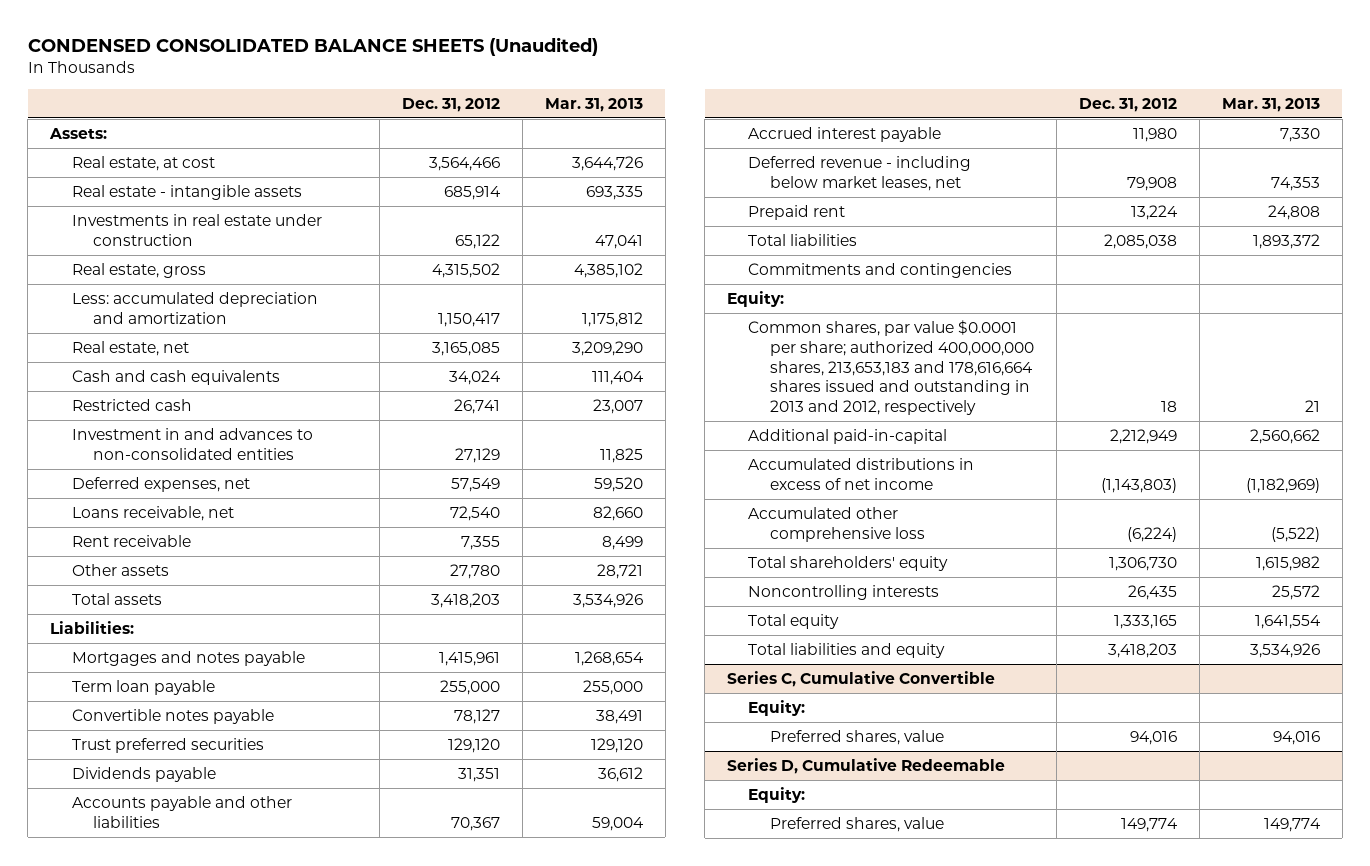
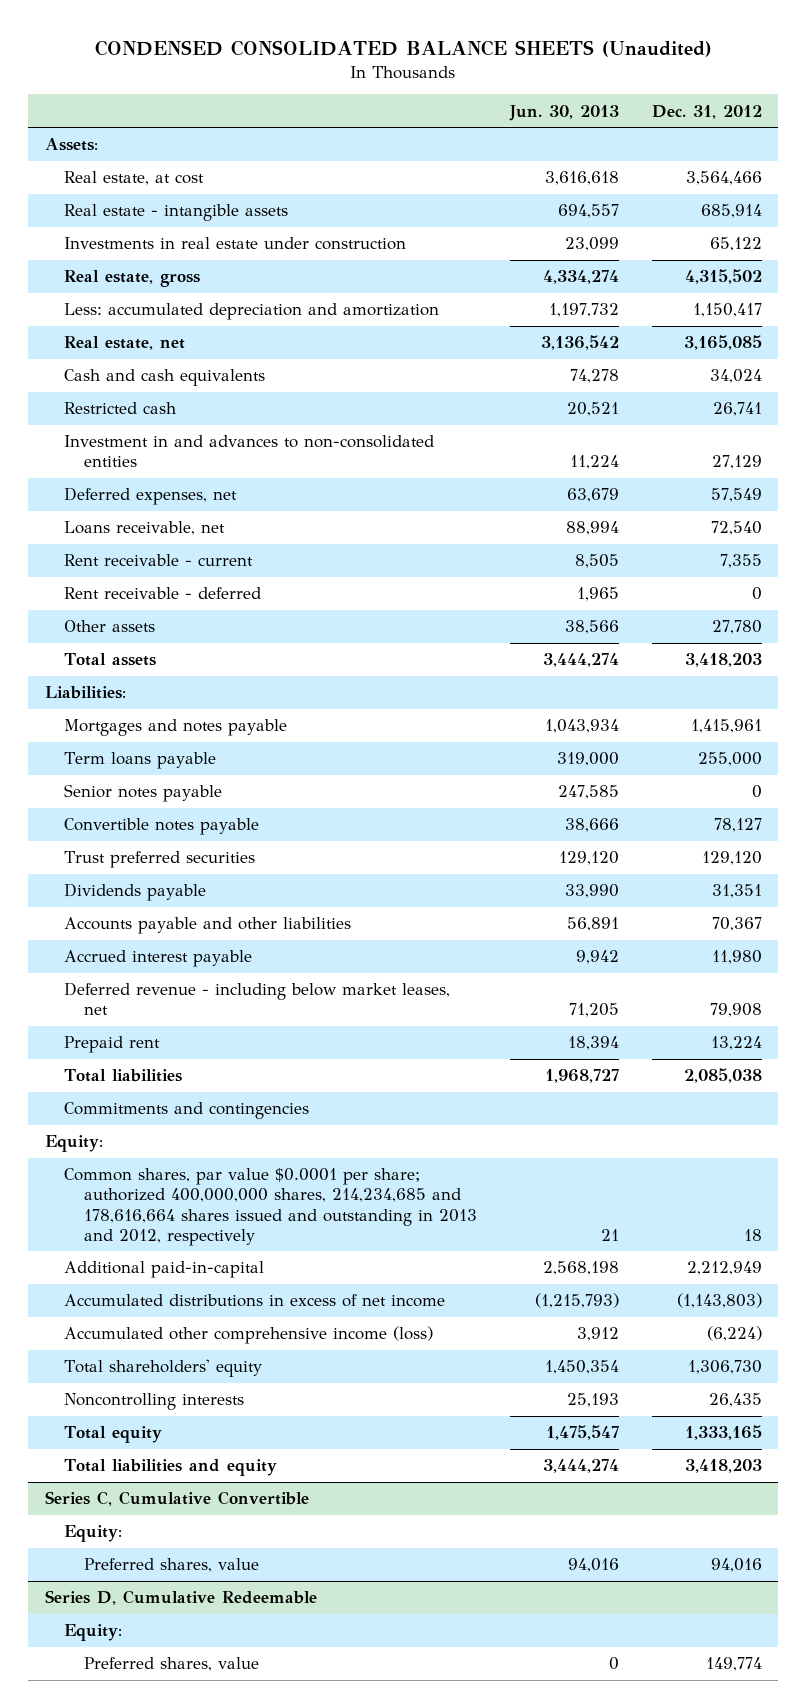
[544,98,643,113] Mar. 31, 2013 -> none
none -> [508,104,619,121] Jun. 30, 2013
[71,534,191,547] Rent receivable -> [64,554,254,567] Rent receivable - current
none -> [64,587,262,600] Rent receivable - deferred
[71,679,215,695] Term loan payable -> [64,752,217,770] Term loans payable
none -> [64,784,223,803] Senior notes payable
[748,319,1034,416] Common shares, par value $0.0001 per share; authorized 400,000,000 shares, 213,653,183 and 178,616,664 shares issued and outstanding in 2013 and 2012, respectively -> [64,1168,478,1246] Common shares, par value $0.0001 per share; authorized 400,000,000 shares, 214,234,685 and 178,616,664 shares issued and outstanding in 2013 and 2012, respectively
[748,506,925,542] Accumulated other comprehensive loss -> [64,1326,434,1345] Accumulated other comprehensive income (loss)

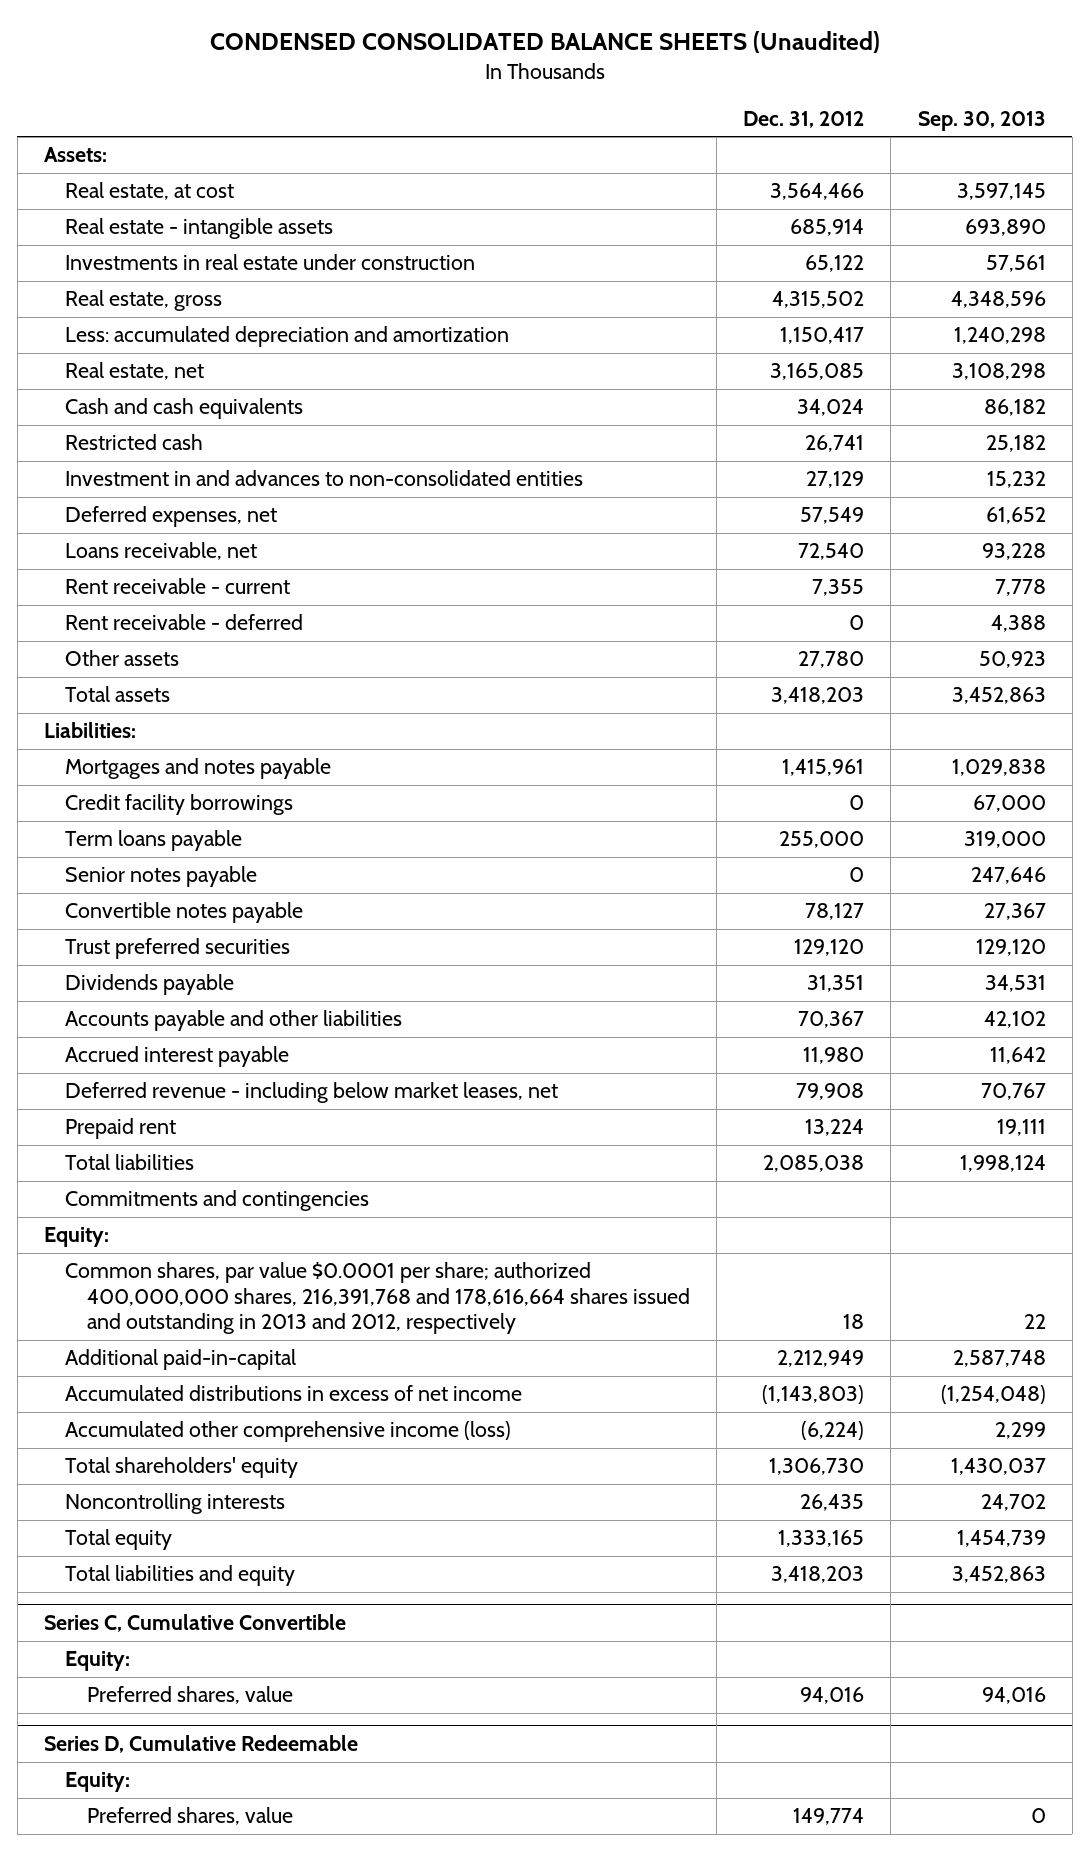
[508,104,619,121] Jun. 30, 2013 -> none
none -> [917,110,1046,131] Sep. 30, 2013
none -> [65,794,294,816] Credit facility borrowings
[64,1168,478,1246] Common shares, par value $0.0001 per share; authorized 400,000,000 shares, 214,234,685 and 178,616,664 shares issued and outstanding in 2013 and 2012, respectively -> [65,1262,690,1335] Common shares, par value $0.0001 per share; authorized 400,000,000 shares, 216,391,768 and 178,616,664 shares issued and outstanding in 2013 and 2012, respectively

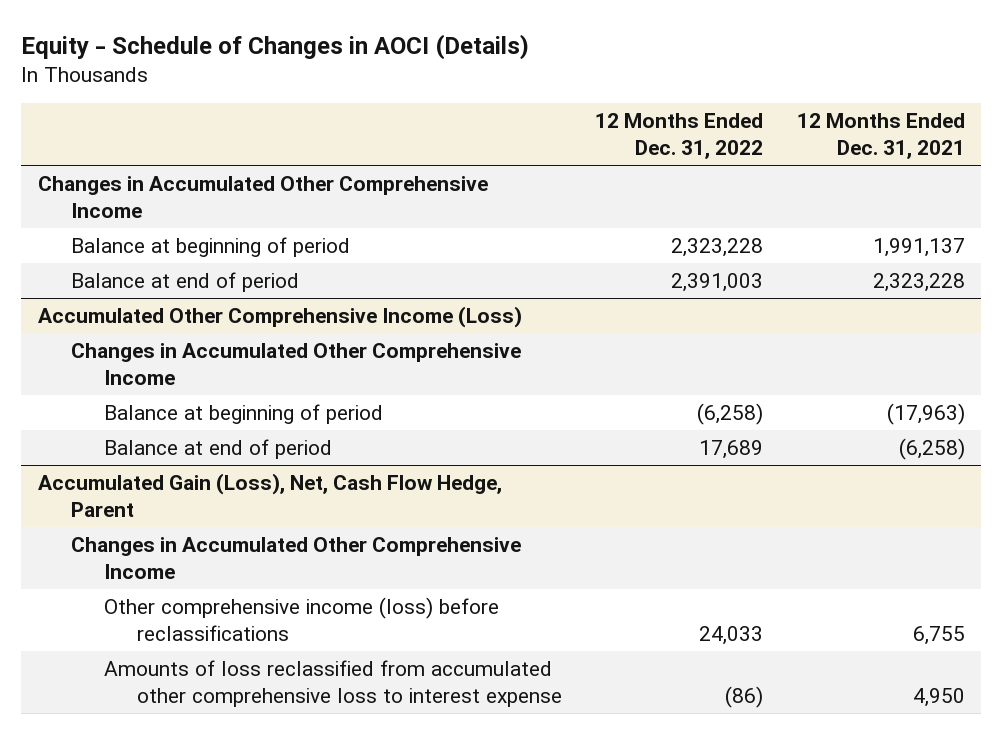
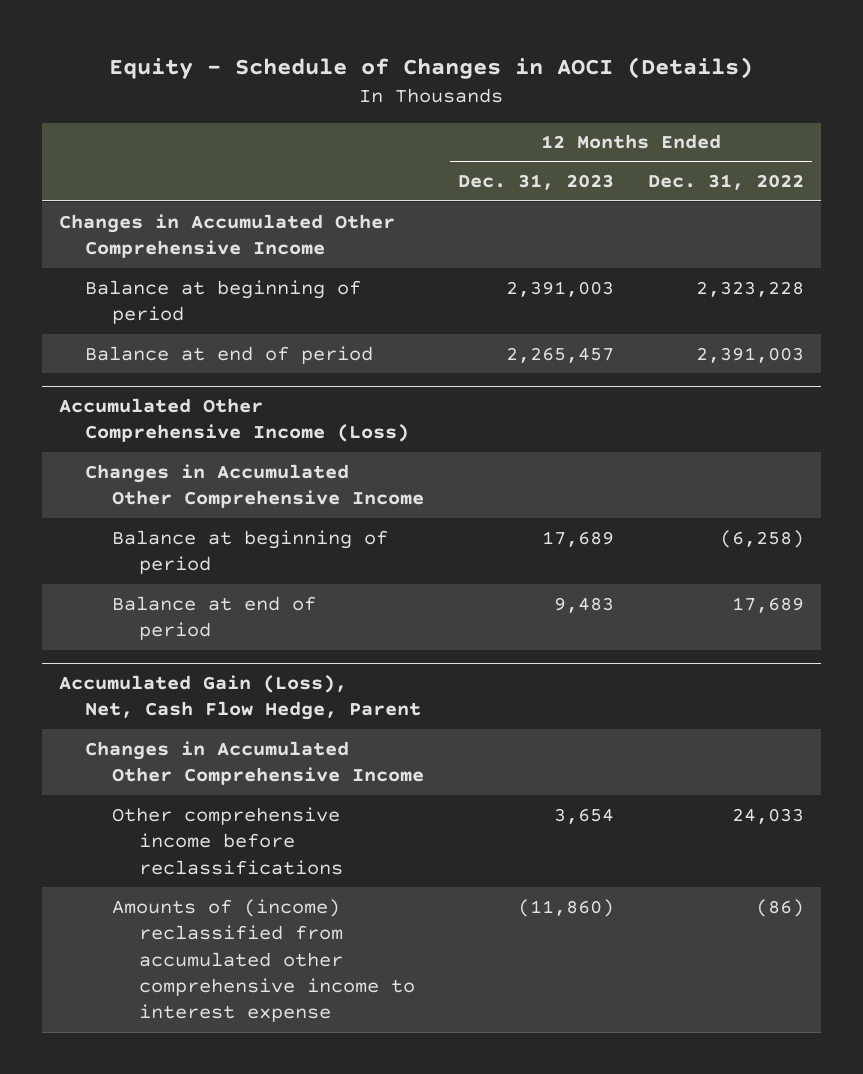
[796,113,965,160] 12 Months Ended Dec. 31, 2021 -> none
none -> [458,174,615,191] Dec. 31, 2023
[103,596,499,641] Other comprehensive income (loss) before reclassifications -> [112,806,343,875] Other comprehensive income before reclassifications
[103,659,562,707] Amounts of loss reclassified from accumulated other comprehensive loss to interest expense -> [112,898,415,1023] Amounts of (income) reclassified from accumulated other comprehensive income to interest expense

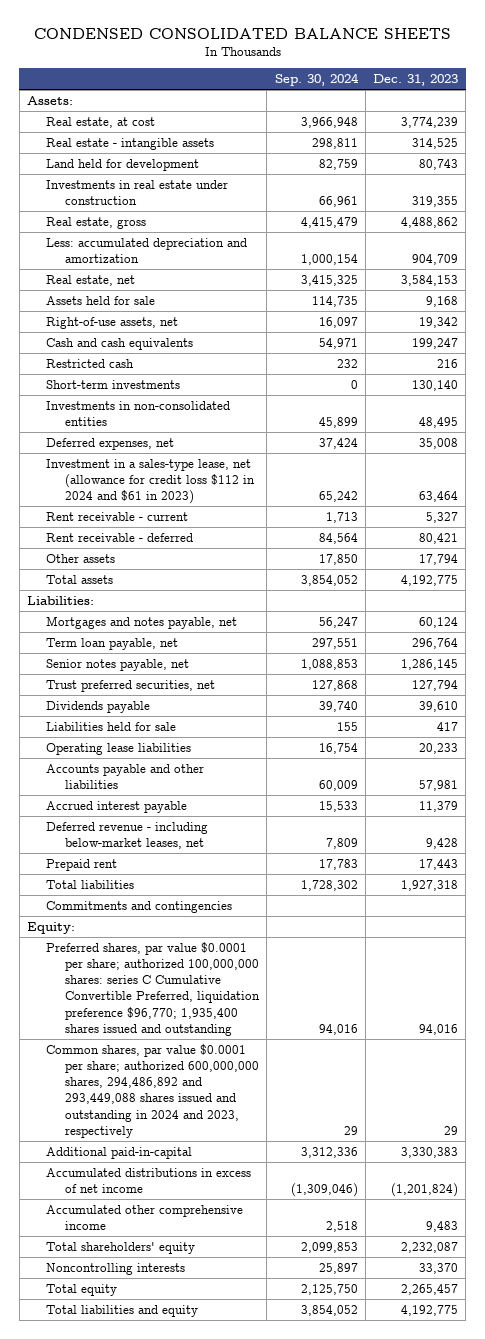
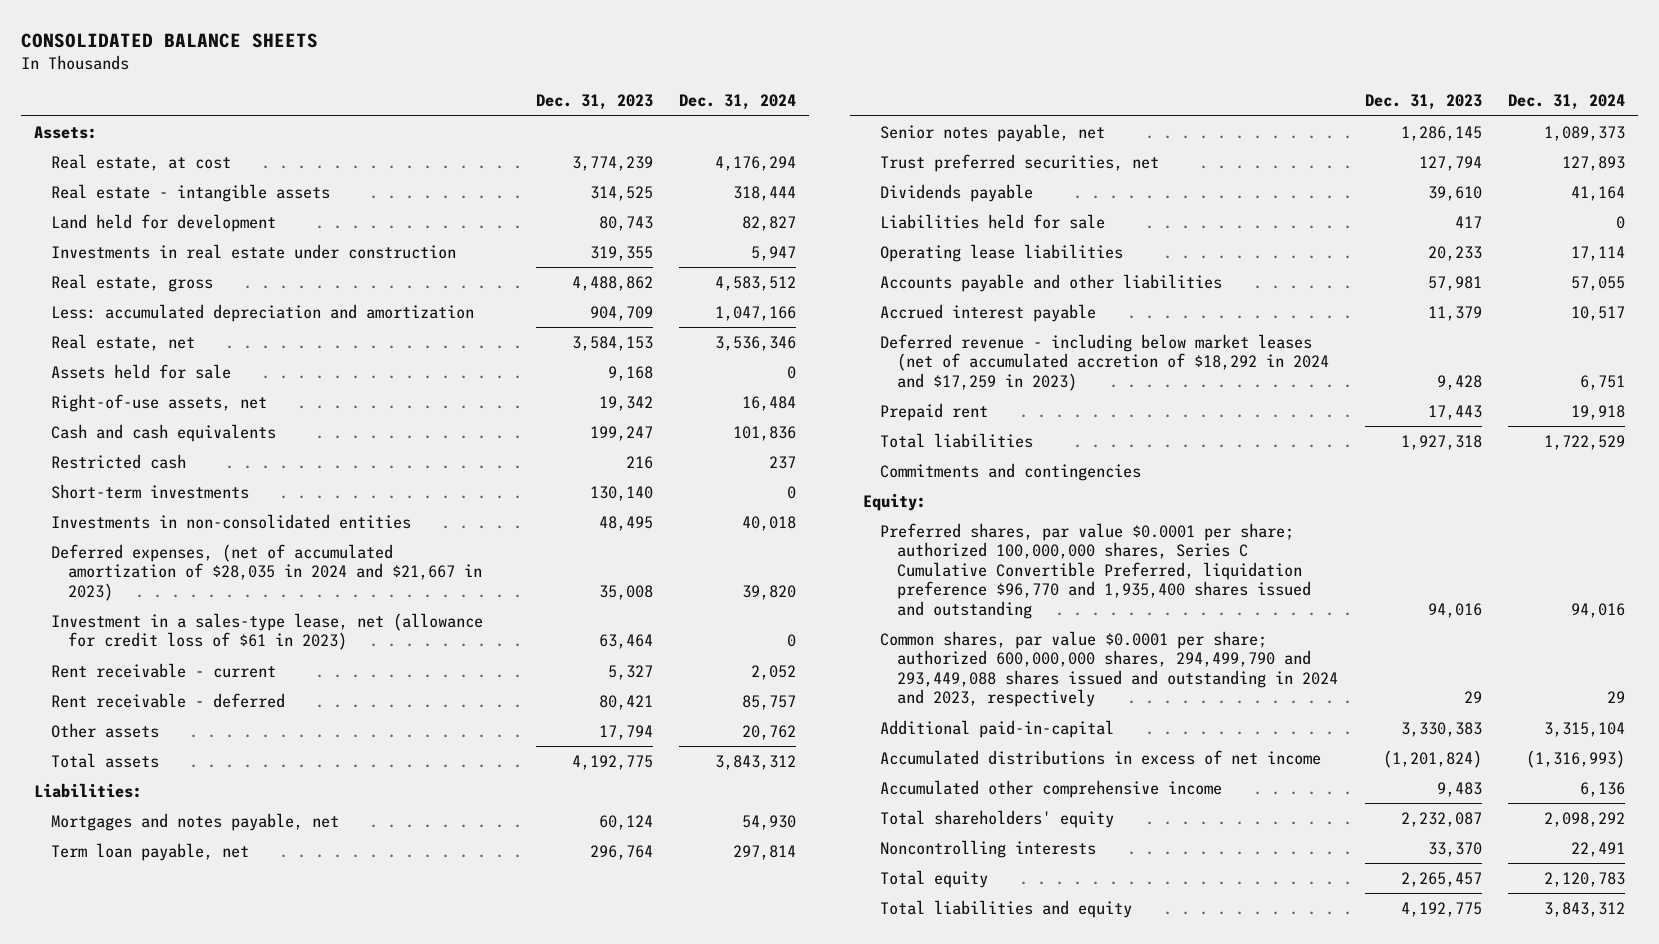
[33,27,451,39] CONDENSED CONSOLIDATED BALANCE SHEETS -> [21,32,319,48] CONSOLIDATED BALANCE SHEETS
[274,73,359,87] Sep. 30, 2024 -> none
none -> [678,94,796,111] Dec. 31, 2024
[46,437,175,450] Deferred expenses, net -> [51,543,483,601] Deferred expenses, (net of accumulated amortization of $28,035 in 2024 and $21,667 in 2023)
[46,458,255,505] Investment in a sales-type lease, net (allowance for credit loss $112 in 2024 and $61 in 2023) -> [51,612,484,651] Investment in a sales-type lease, net (allowance for credit loss of $61 in 2023)
[46,821,209,849] Deferred revenue - including below-market leases, net -> [880,333,1330,391] Deferred revenue - including below market leases (net of accumulated accretion of $18,292 in 2024 and $17,259 in 2023)
[46,941,260,1036] Preferred shares, par value $0.0001 per share; authorized 100,000,000 shares: series C Cumulative Convertible Preferred, liquidation preference $96,770; 1,935,400 shares issued and outstanding -> [880,522,1312,619] Preferred shares, par value $0.0001 per share; authorized 100,000,000 shares, Series C Cumulative Convertible Preferred, liquidation preference $96,770 and 1,935,400 shares issued and outstanding
[46,1043,259,1138] Common shares, par value $0.0001 per share; authorized 600,000,000 shares, 294,486,892 and 293,449,088 shares issued and outstanding in 2024 and 2023, respectively -> [880,630,1339,708] Common shares, par value $0.0001 per share; authorized 600,000,000 shares, 294,499,790 and 293,449,088 shares issued and outstanding in 2024 and 2023, respectively

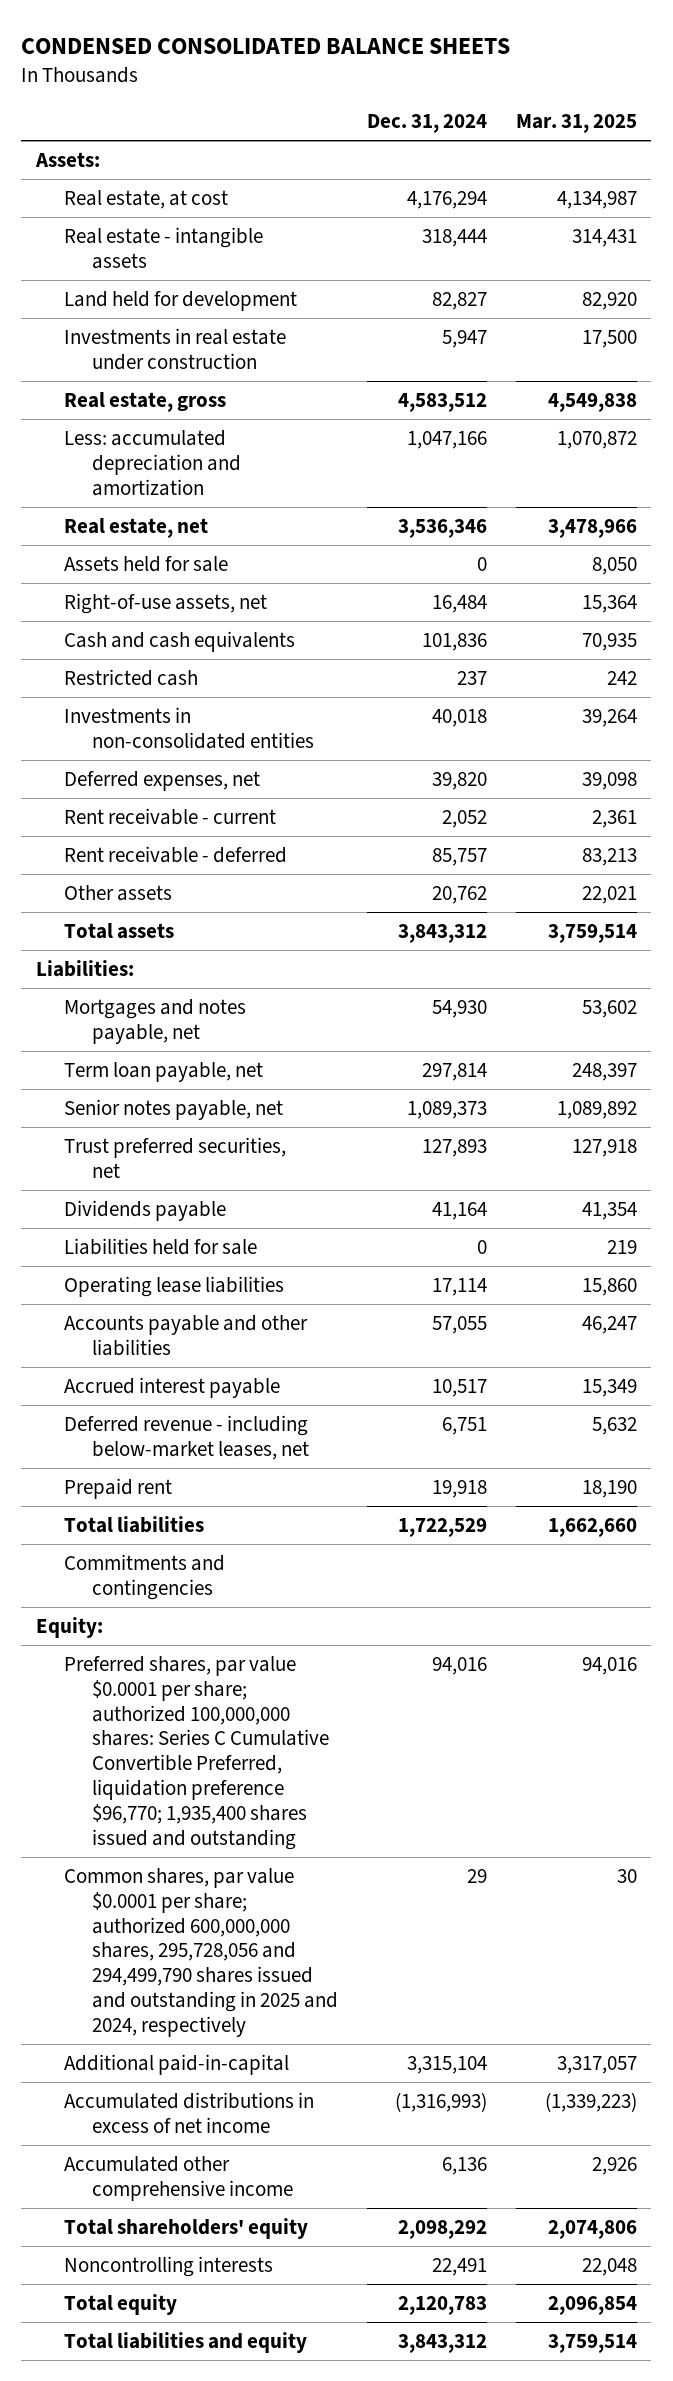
[21,32,319,48] CONSOLIDATED BALANCE SHEETS -> [21,37,511,54] CONDENSED CONSOLIDATED BALANCE SHEETS
[535,94,653,111] Dec. 31, 2023 -> none
none -> [515,114,637,134] Mar. 31, 2025
[51,483,250,499] Short-term investments -> none
[51,612,484,651] Investment in a sales-type lease, net (allowance for credit loss of $61 in 2023) -> none
[51,543,483,601] Deferred expenses, (net of accumulated amortization of $28,035 in 2024 and $21,667 in 2023) -> [63,770,260,791] Deferred expenses, net
[880,333,1330,391] Deferred revenue - including below market leases (net of accumulated accretion of $18,292 in 2024 and $17,259 in 2023) -> [63,1414,309,1460] Deferred revenue - including below-market leases, net
[880,522,1312,619] Preferred shares, par value $0.0001 per share; authorized 100,000,000 shares, Series C Cumulative Convertible Preferred, liquidation preference $96,770 and 1,935,400 shares issued and outstanding -> [63,1655,329,1851] Preferred shares, par value $0.0001 per share; authorized 100,000,000 shares: Series C Cumulative Convertible Preferred, liquidation preference $96,770; 1,935,400 shares issued and outstanding
[880,630,1339,708] Common shares, par value $0.0001 per share; authorized 600,000,000 shares, 294,499,790 and 293,449,088 shares issued and outstanding in 2024 and 2023, respectively -> [63,1867,338,2038] Common shares, par value $0.0001 per share; authorized 600,000,000 shares, 295,728,056 and 294,499,790 shares issued and outstanding in 2025 and 2024, respectively

